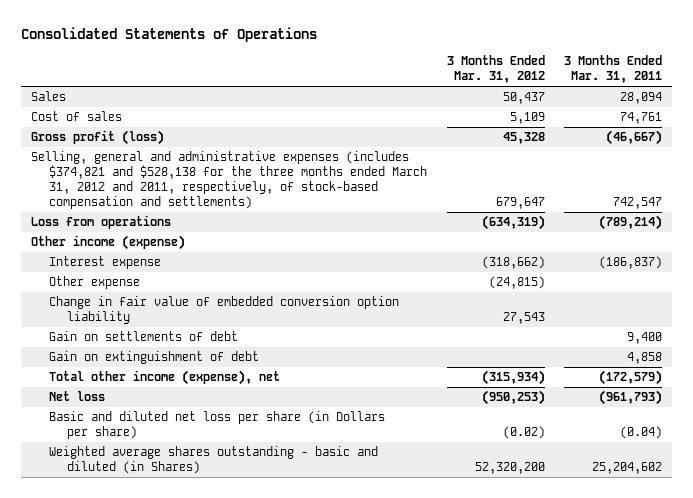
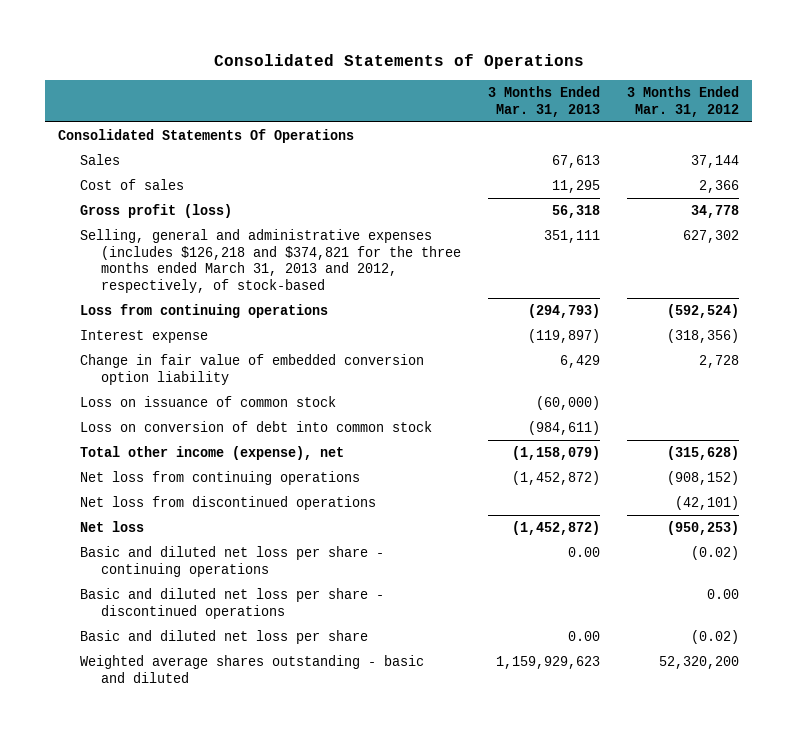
[564,55,663,84] 3 Months Ended Mar. 31, 2011 -> none
none -> [487,86,600,117] 3 Months Ended Mar. 31, 2013
[30,235,185,251] Other income (expense) -> none
[48,276,140,290] Other expense -> none
[48,331,238,342] Gain on settlements of debt -> none
[48,351,259,365] Gain on extinguishment of debt -> none
none -> [58,129,355,144] Consolidated Statements Of Operations
[502,92,545,105] 50,437 -> [690,155,739,169] 37,144
[509,112,545,125] 5,109 -> [698,180,739,194] 2,366
[502,132,545,145] 45,328 -> [690,205,739,219] 34,778
[30,151,427,210] Selling, general and administrative expenses (includes $374,821 and $528,138 for the three months ended March 31, 2012 and 2011, respectively, of stock-based compensation and settlements) -> [79,229,461,293] Selling, general and administrative expenses (includes $126,218 and $374,821 for the three months ended March 31, 2013 and 2012, respectively, of stock-based
[495,197,545,210] 679,647 -> [682,230,739,244] 627,302
[30,215,171,230] Loss from operations -> [79,304,328,319] Loss from continuing operations
[481,215,545,231] (634,319) -> [666,304,739,319] (592,524)
[481,256,545,270] (318,662) -> [666,329,739,344] (318,356)
[502,312,545,325] 27,543 -> [698,355,739,369] 2,728
none -> [79,396,336,408] Loss on issuance of common stock
none -> [79,421,432,433] Loss on conversion of debt into common stock
[481,370,545,386] (315,934) -> [666,446,739,461] (315,628)
none -> [79,471,360,486] Net loss from continuing operations
none -> [79,496,376,511] Net loss from discontinued operations
none -> [79,546,384,577] Basic and diluted net loss per share - continuing operations
none -> [79,588,384,619] Basic and diluted net loss per share - discontinued operations
[48,411,385,440] Basic and diluted net loss per share (in Dollars per share) -> [79,630,368,645] Basic and diluted net loss per share
[48,446,378,475] Weighted average shares outstanding - basic and diluted (in Shares) -> [79,655,424,683] Weighted average shares outstanding - basic and diluted

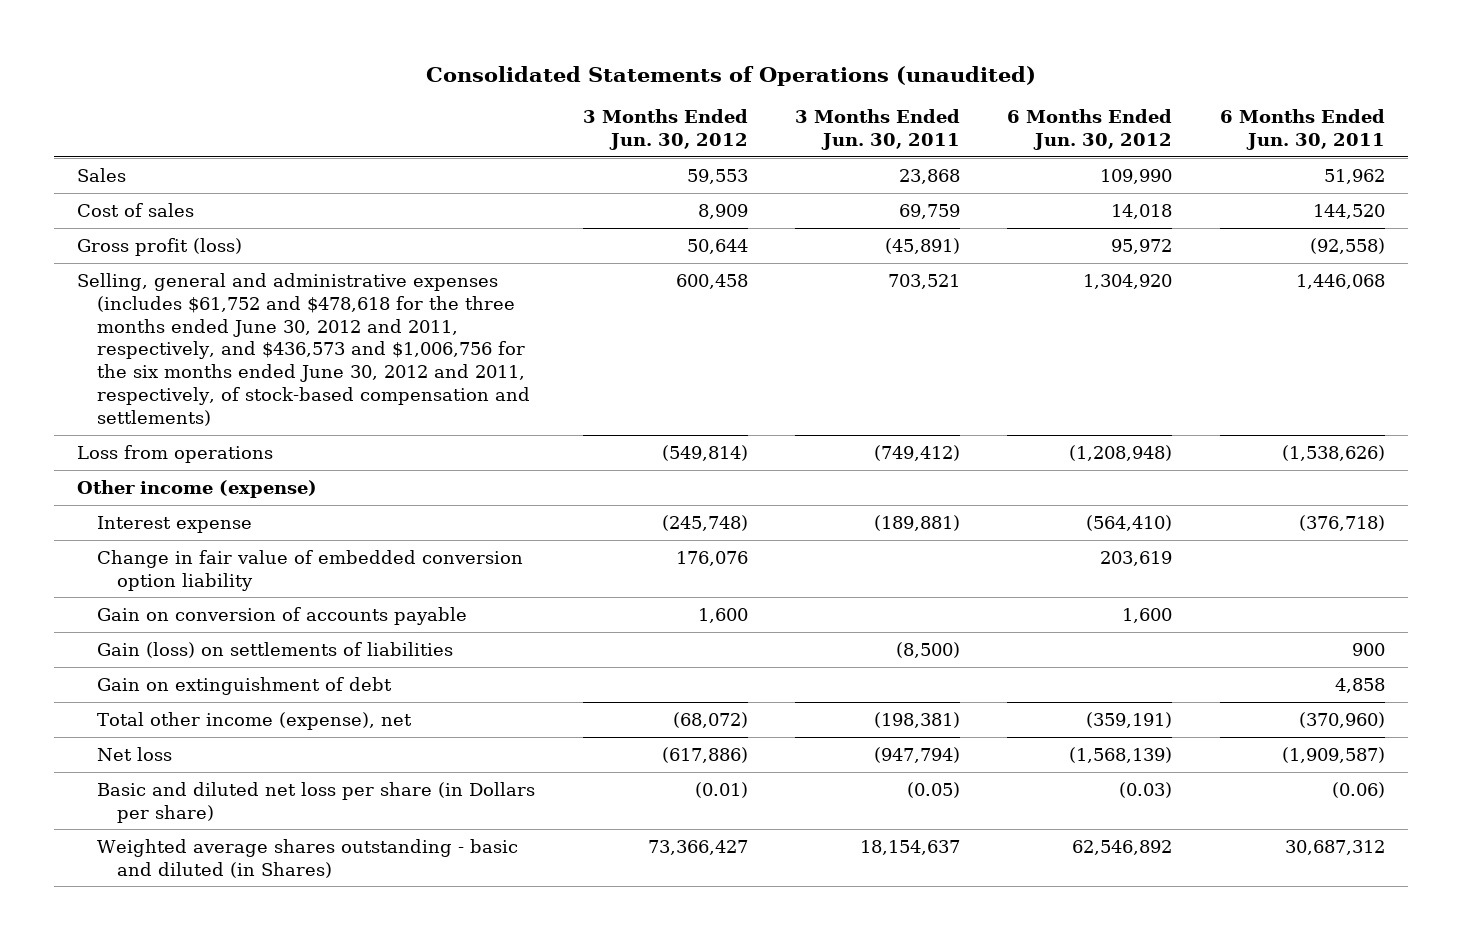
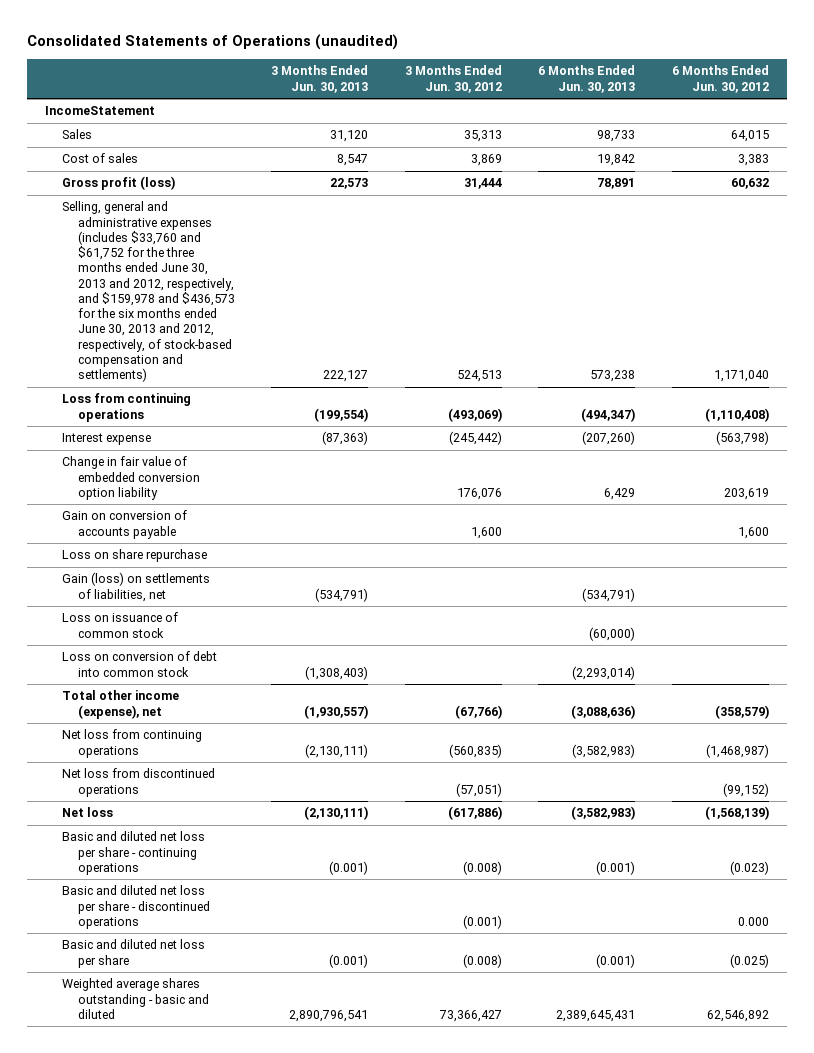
[795,109,961,151] 3 Months Ended Jun. 30, 2011 -> none
[1219,109,1385,151] 6 Months Ended Jun. 30, 2011 -> none
none -> [271,65,369,93] 3 Months Ended Jun. 30, 2013
none -> [538,65,636,93] 6 Months Ended Jun. 30, 2013
[77,479,318,498] Other income (expense) -> none
none -> [45,106,156,116] IncomeStatement
[686,168,748,184] 59,553 -> [463,130,502,143] 35,313
[1100,168,1173,184] 109,990 -> [730,130,769,143] 64,015
[697,203,748,219] 8,909 -> [470,154,502,167] 3,869
[1111,203,1173,219] 14,018 -> [737,154,769,167] 3,383
[686,238,748,254] 50,644 -> [463,178,502,190] 31,444
[1111,238,1173,254] 95,972 -> [730,178,769,190] 60,632
[77,272,531,426] Selling, general and administrative expenses (includes $61,752 and $478,618 for the three months ended June 30, 2012 and 2011, respectively, and $436,573 and $1,006,756 for the six months ended June 30, 2012 and 2011, respectively, of stock-based compensation and settlements) -> [61,201,235,383] Selling, general and administrative expenses (includes $33,760 and $61,752 for the three months ended June 30, 2013 and 2012, respectively, and $159,978 and $436,573 for the six months ended June 30, 2013 and 2012, respectively, of stock-based compensation and settlements)
[675,273,748,289] 600,458 -> [456,370,502,383] 524,513
[1083,273,1173,289] 1,304,920 -> [713,370,769,383] 1,171,040
[77,444,274,463] Loss from operations -> [61,393,191,422] Loss from continuing operations
[661,444,748,461] (549,814) -> [447,407,502,422] (493,069)
[1069,444,1173,461] (1,208,948) -> [704,407,769,422] (1,110,408)
[661,514,748,531] (245,748) -> [448,431,502,446] (245,442)
[1086,514,1173,531] (564,410) -> [715,431,769,446] (563,798)
[97,676,393,695] Gain on extinguishment of debt -> none
none -> [61,549,207,563] Loss on share repurchase
[97,641,454,658] Gain (loss) on settlements of liabilities -> [61,572,210,602] Gain (loss) on settlements of liabilities, net
none -> [61,612,178,638] Loss on issuance of common stock
none -> [61,651,217,677] Loss on conversion of debt into common stock
[672,711,748,728] (68,072) -> [454,704,502,719] (67,766)
[1086,711,1173,728] (359,191) -> [714,704,769,719] (358,579)
none -> [61,729,202,758] Net loss from continuing operations
none -> [61,768,215,797] Net loss from discontinued operations
none -> [61,831,205,875] Basic and diluted net loss per share - continuing operations
none -> [61,885,210,929] Basic and diluted net loss per share - discontinued operations
[97,781,536,823] Basic and diluted net loss per share (in Dollars per share) -> [61,939,205,968] Basic and diluted net loss per share
[694,781,748,798] (0.01) -> [462,953,502,968] (0.008)
[1119,781,1173,798] (0.03) -> [729,953,769,968] (0.025)
[97,838,519,878] Weighted average shares outstanding - basic and diluted (in Shares) -> [61,978,209,1019] Weighted average shares outstanding - basic and diluted

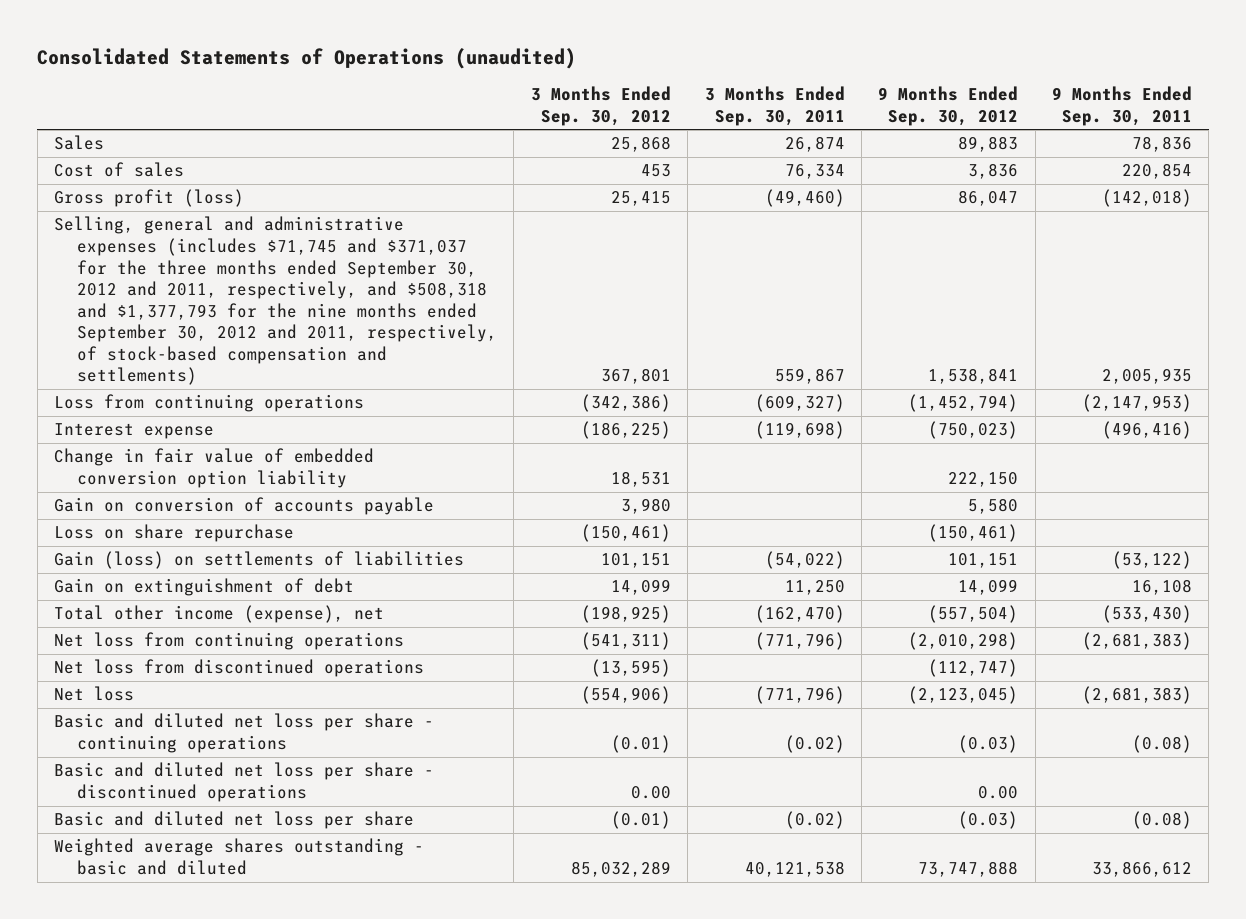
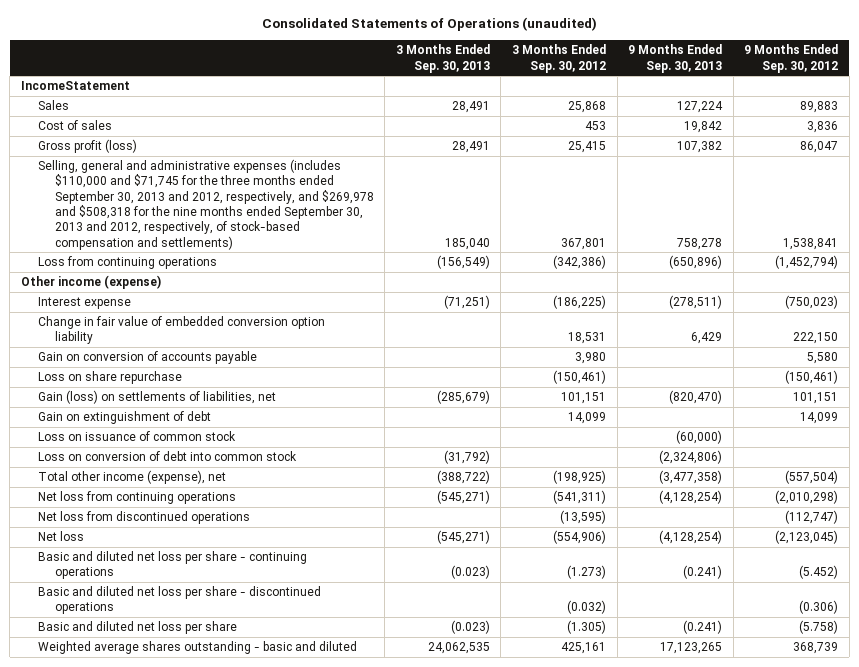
[704,86,845,127] 3 Months Ended Sep. 30, 2011 -> none
[1052,86,1193,127] 9 Months Ended Sep. 30, 2011 -> none
none -> [395,44,490,73] 3 Months Ended Sep. 30, 2013
none -> [628,44,723,73] 9 Months Ended Sep. 30, 2013
none -> [20,81,130,91] IncomeStatement
[54,216,498,386] Selling, general and administrative expenses (includes $71,745 and $371,037 for the three months ended September 30, 2012 and 2011, respectively, and $508,318 and $1,377,793 for the nine months ended September 30, 2012 and 2011, respectively, of stock-based compensation and settlements) -> [37,159,374,250] Selling, general and administrative expenses (includes $110,000 and $71,745 for the three months ended September 30, 2013 and 2012, respectively, and $269,978 and $508,318 for the nine months ended September 30, 2013 and 2012, respectively, of stock-based compensation and settlements)
none -> [20,275,161,290] Other income (expense)
[54,551,465,570] Gain (loss) on settlements of liabilities -> [37,390,276,405] Gain (loss) on settlements of liabilities, net
none -> [37,431,236,442] Loss on issuance of common stock
none -> [37,451,297,462] Loss on conversion of debt into common stock
[610,735,671,754] (0.01) -> [566,565,606,580] (1.273)
[958,735,1019,754] (0.03) -> [799,565,839,580] (5.452)
[630,786,671,800] 0.00 -> [566,600,606,615] (0.032)
[978,786,1019,800] 0.00 -> [799,600,839,615] (0.306)
[610,811,671,830] (0.01) -> [566,620,606,635] (1.305)
[958,811,1019,830] (0.03) -> [799,620,839,635] (5.758)
[570,861,671,878] 85,032,289 -> [560,642,606,655] 425,161
[918,861,1019,878] 73,747,888 -> [793,642,839,655] 368,739

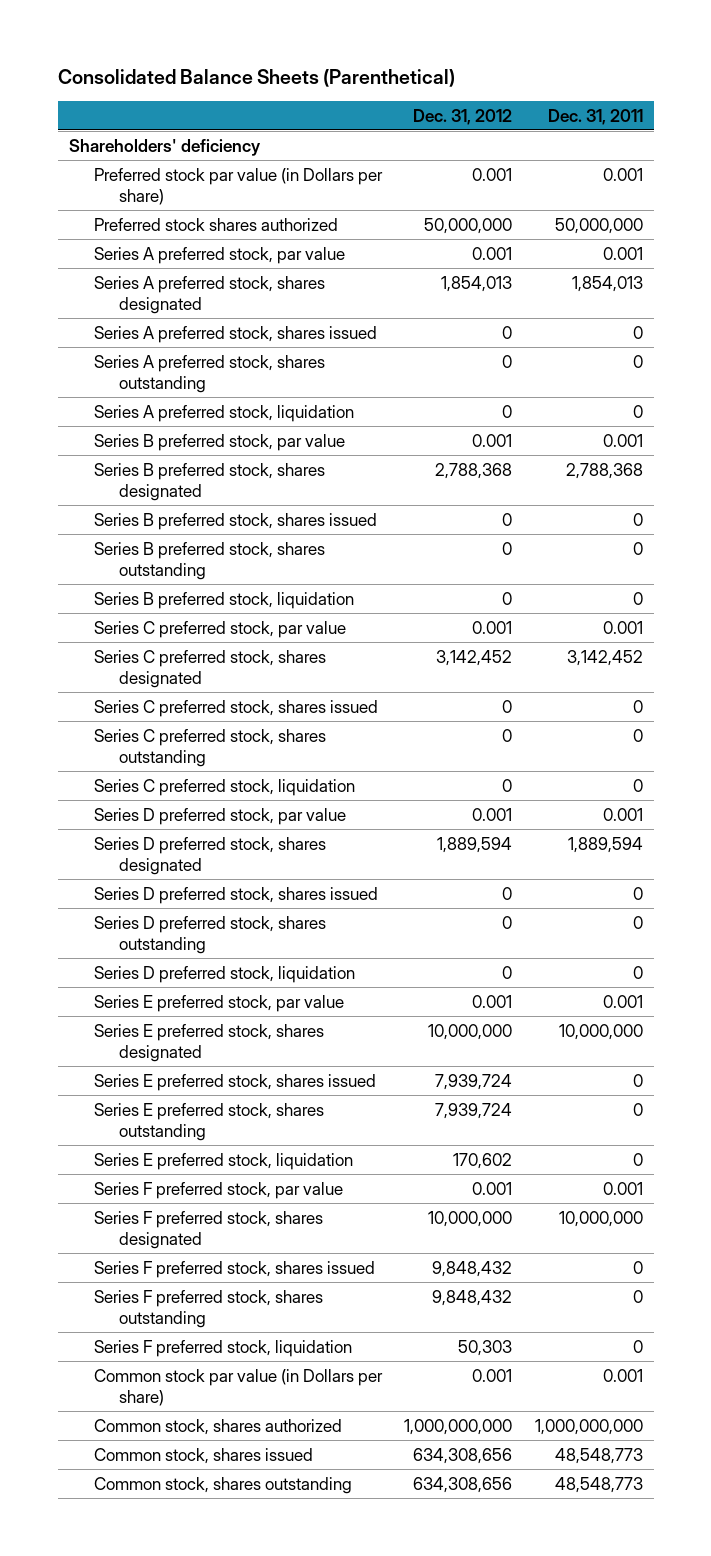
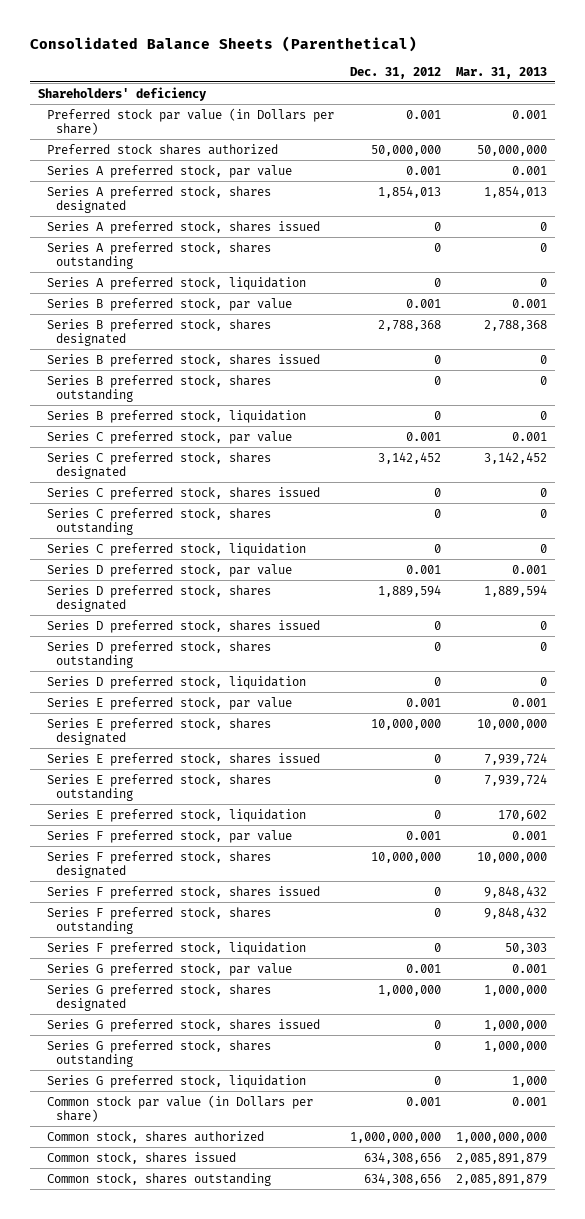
[547,108,643,125] Dec. 31, 2011 -> none
none -> [456,66,548,79] Mar. 31, 2013
[435,1073,513,1090] 7,939,724 -> [433,753,441,763] 0
[435,1102,513,1119] 7,939,724 -> [433,774,441,784] 0
[453,1152,513,1169] 170,602 -> [433,809,441,819] 0
[432,1260,513,1277] 9,848,432 -> [433,886,441,896] 0
[432,1289,513,1306] 9,848,432 -> [433,907,441,917] 0
[458,1339,513,1356] 50,303 -> [433,942,441,952] 0
none -> [46,962,292,976] Series G preferred stock, par value
none -> [46,983,271,1011] Series G preferred stock, shares designated
none -> [46,1018,320,1032] Series G preferred stock, shares issued
none -> [46,1039,271,1067] Series G preferred stock, shares outstanding
none -> [46,1074,306,1088] Series G preferred stock, liquidation

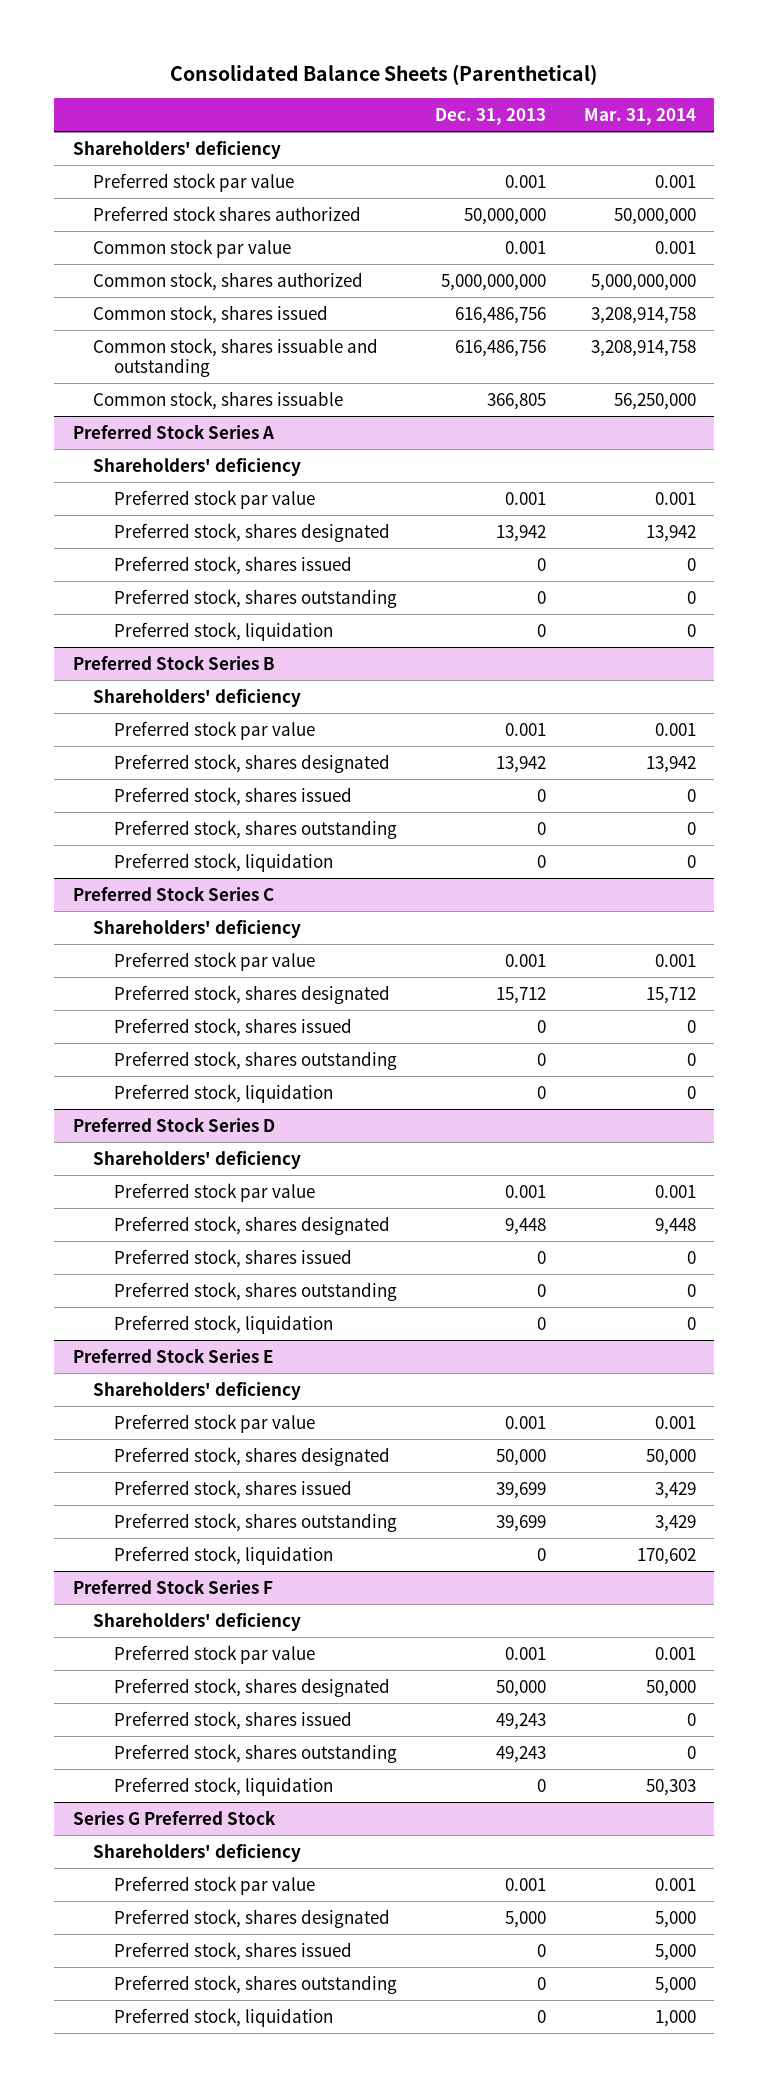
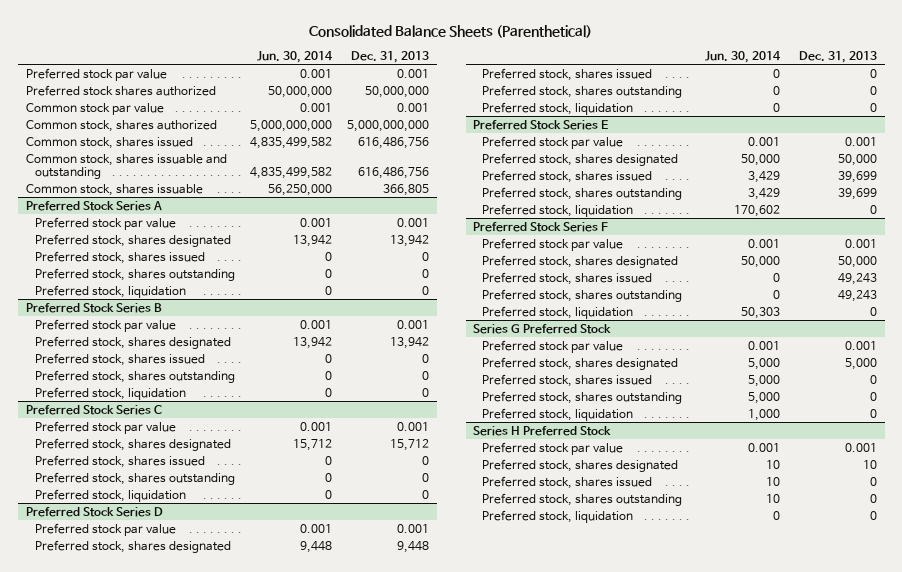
[583,107,696,125] Mar. 31, 2014 -> none
none -> [256,50,333,63] Jun. 30, 2014
[72,140,281,159] Shareholders' deficiency -> none
[93,457,302,476] Shareholders' deficiency -> none
[93,688,302,707] Shareholders' deficiency -> none
[93,919,302,938] Shareholders' deficiency -> none
[93,1150,302,1169] Shareholders' deficiency -> none
[93,1381,302,1400] Shareholders' deficiency -> none
[93,1612,302,1631] Shareholders' deficiency -> none
[93,1843,302,1862] Shareholders' deficiency -> none
none -> [473,425,612,436] Series H Preferred Stock
none -> [482,441,624,455] Preferred stock par value
none -> [482,458,679,472] Preferred stock, shares designated
none -> [482,475,653,489] Preferred stock, shares issued
none -> [482,492,683,506] Preferred stock, shares outstanding
none -> [482,509,634,523] Preferred stock, liquidation

